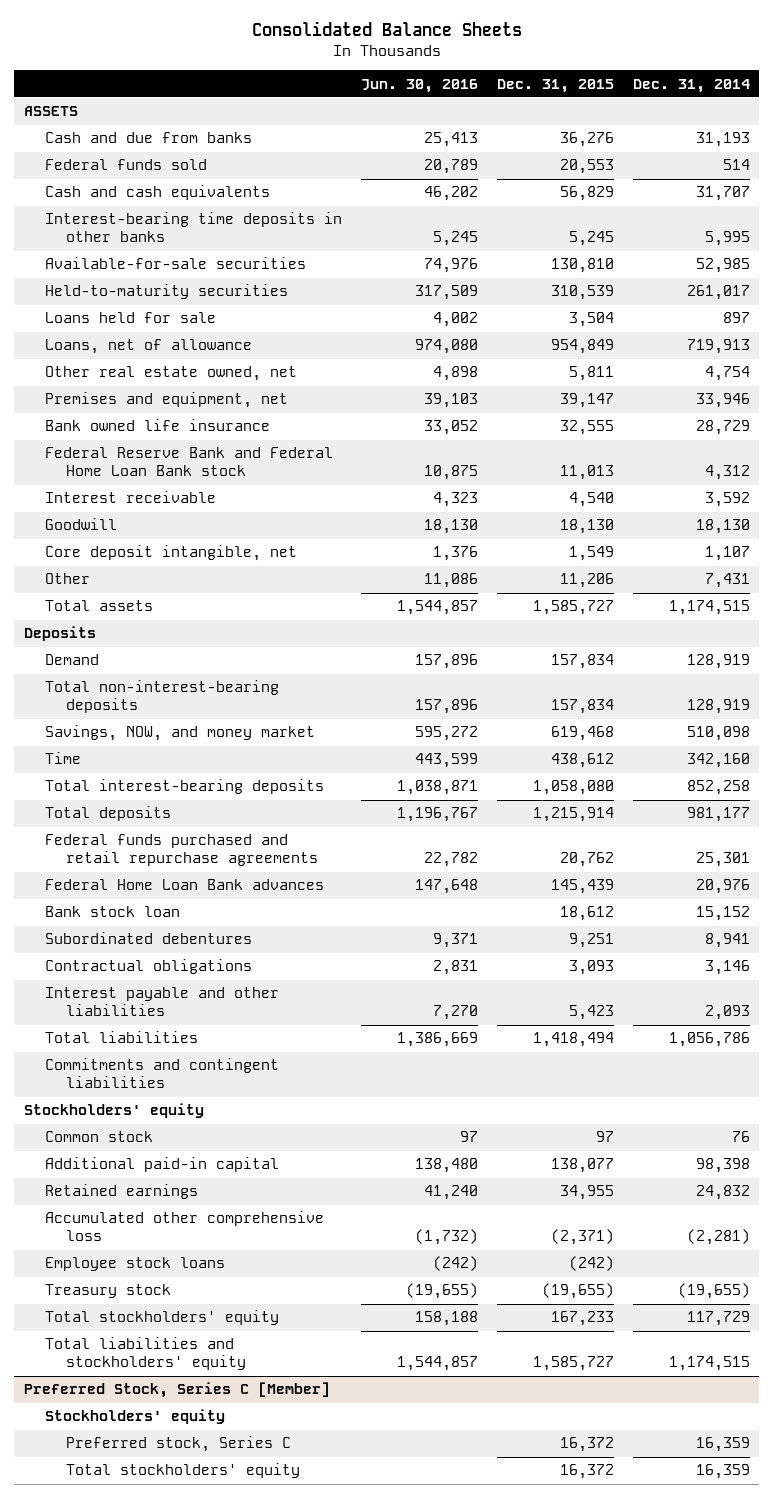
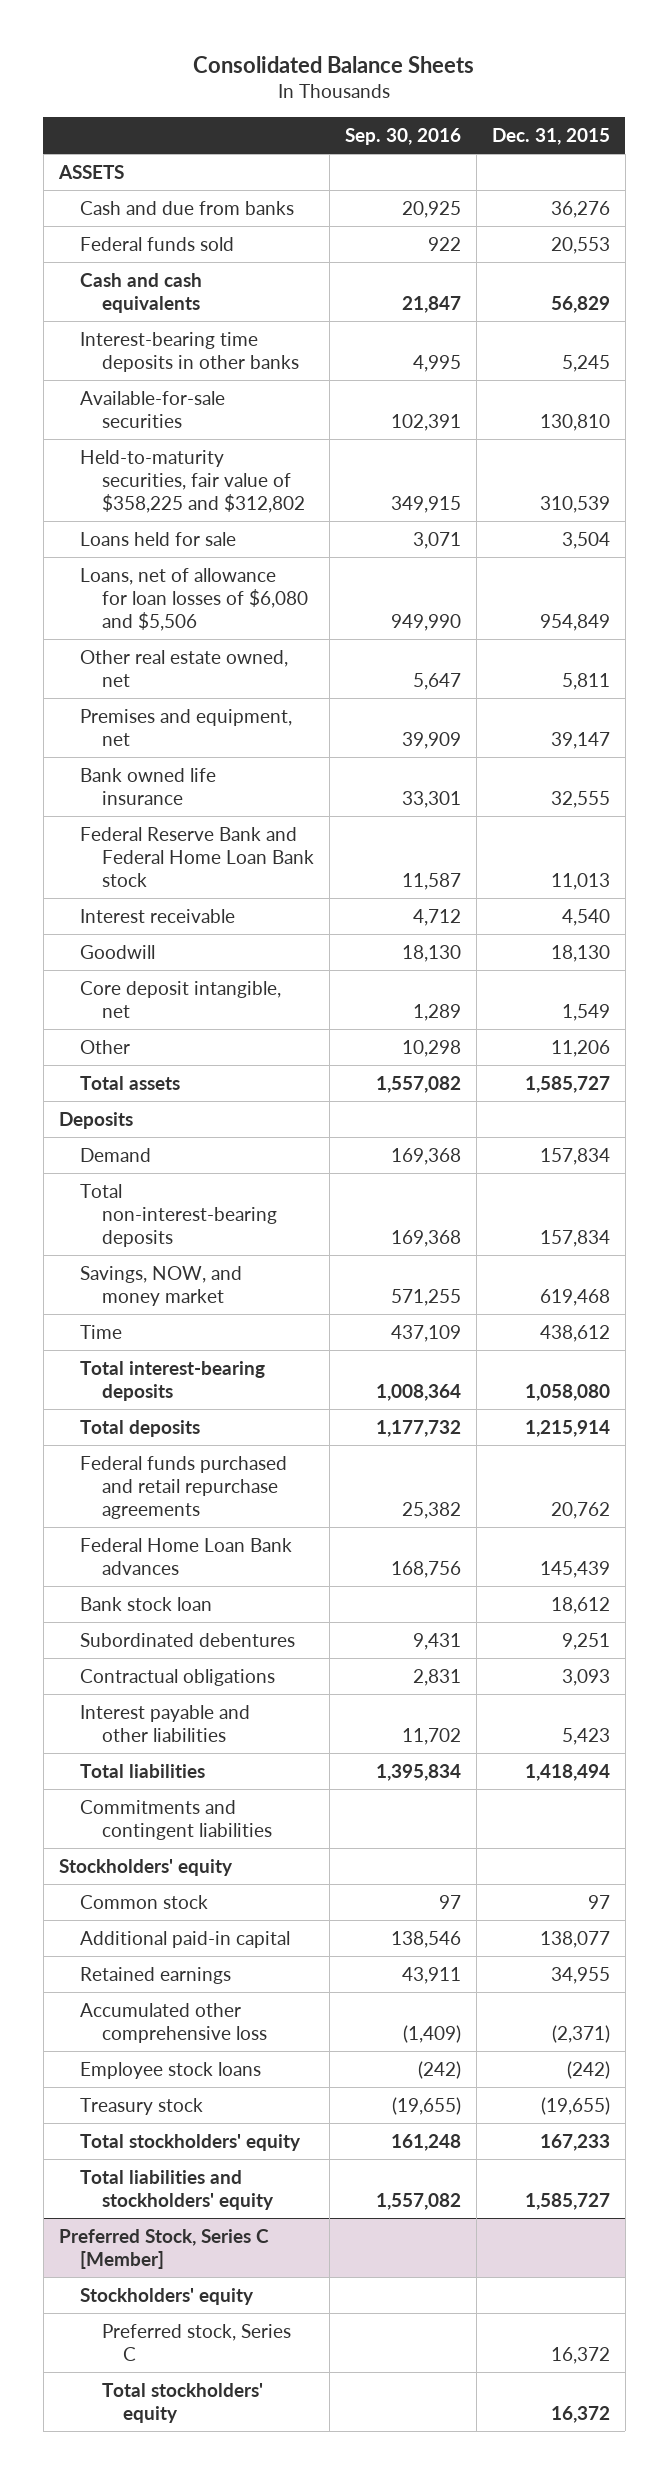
[360,78,478,93] Jun. 30, 2016 -> none
[632,78,750,93] Dec. 31, 2014 -> none
none -> [344,127,461,145] Sep. 30, 2016
[44,284,288,300] Held-to-maturity securities -> [80,449,305,513] Held-to-maturity securities, fair value of $358,225 and $312,802
[44,339,252,355] Loans, net of allowance -> [80,567,308,631] Loans, net of allowance for loan losses of $6,080 and $5,506

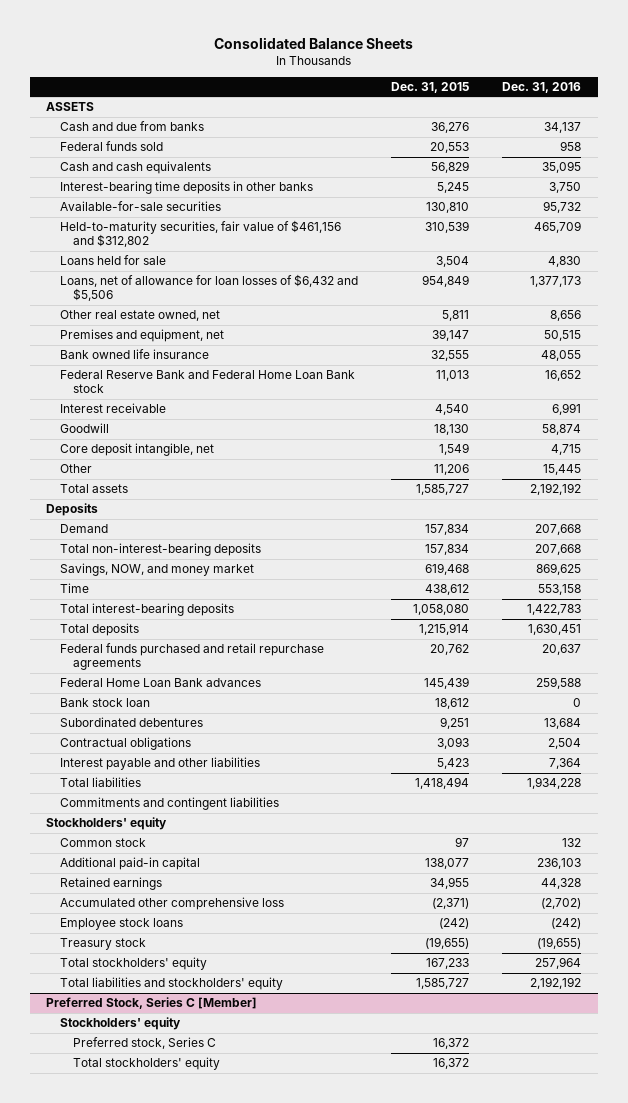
[344,127,461,145] Sep. 30, 2016 -> none
none -> [502,82,582,94] Dec. 31, 2016
[80,449,305,513] Held-to-maturity securities, fair value of $358,225 and $312,802 -> [59,220,341,248] Held-to-maturity securities, fair value of $461,156 and $312,802
[80,567,308,631] Loans, net of allowance for loan losses of $6,080 and $5,506 -> [59,274,358,302] Loans, net of allowance for loan losses of $6,432 and $5,506

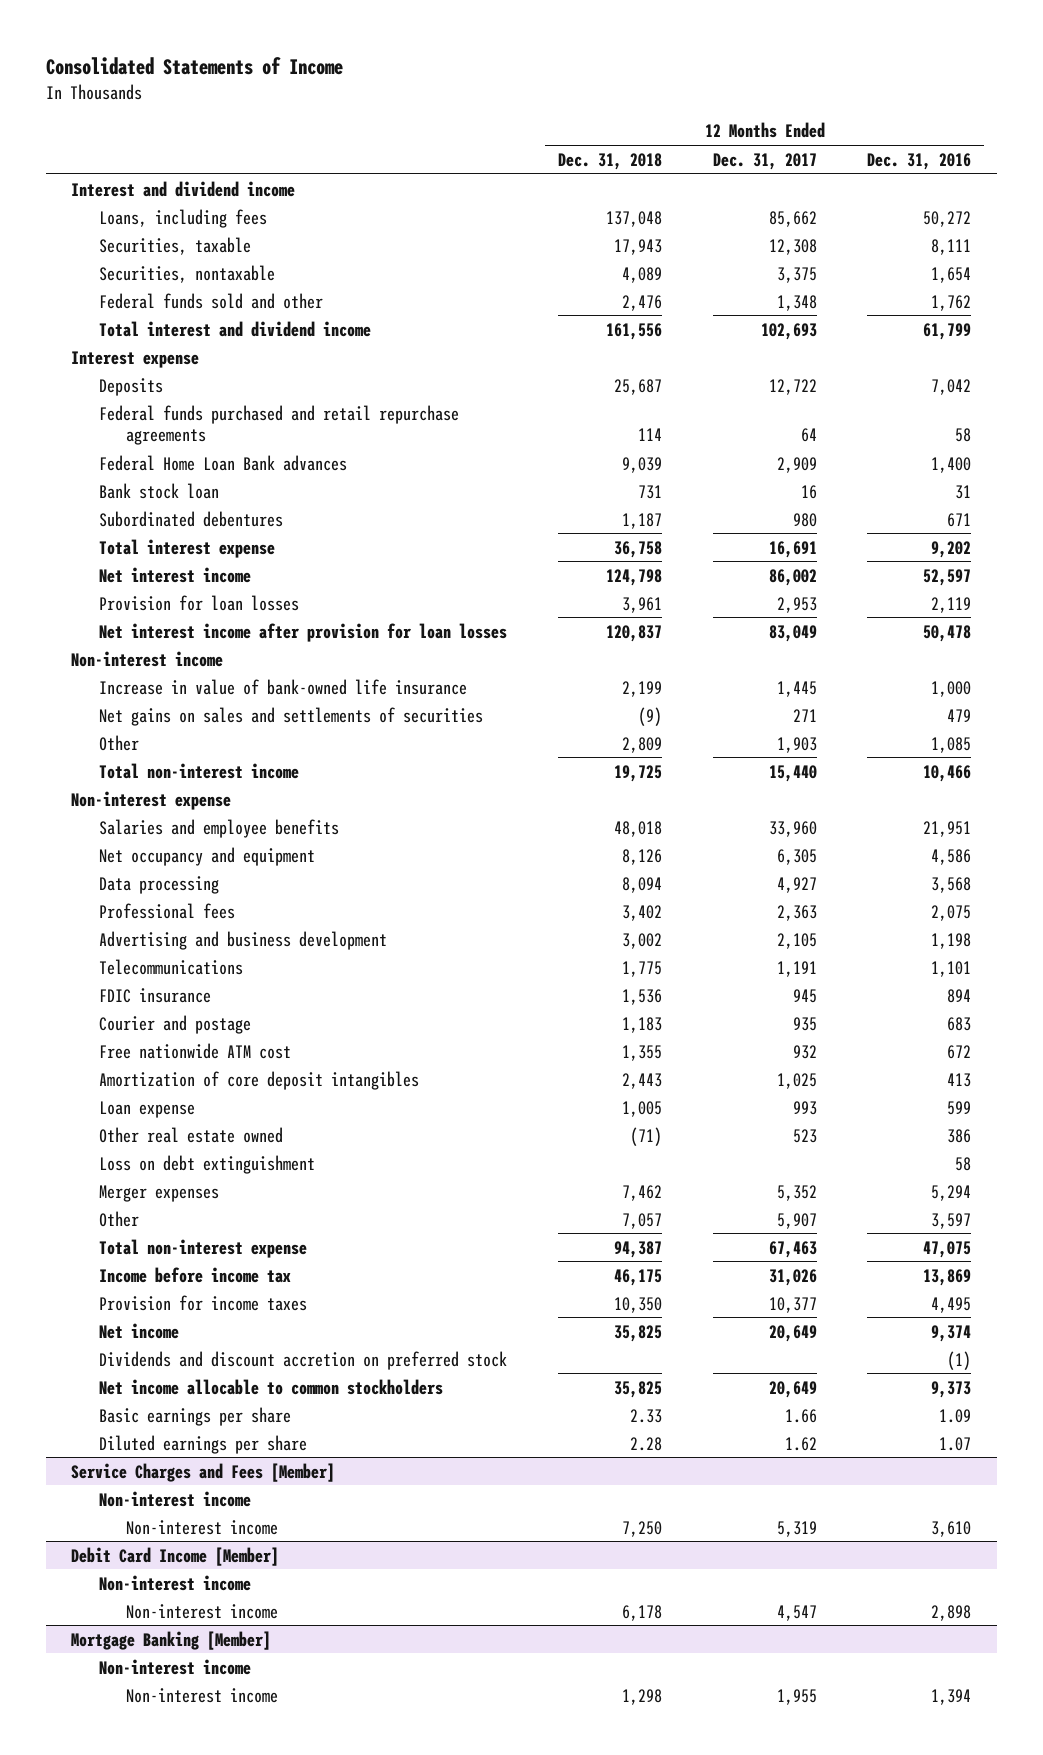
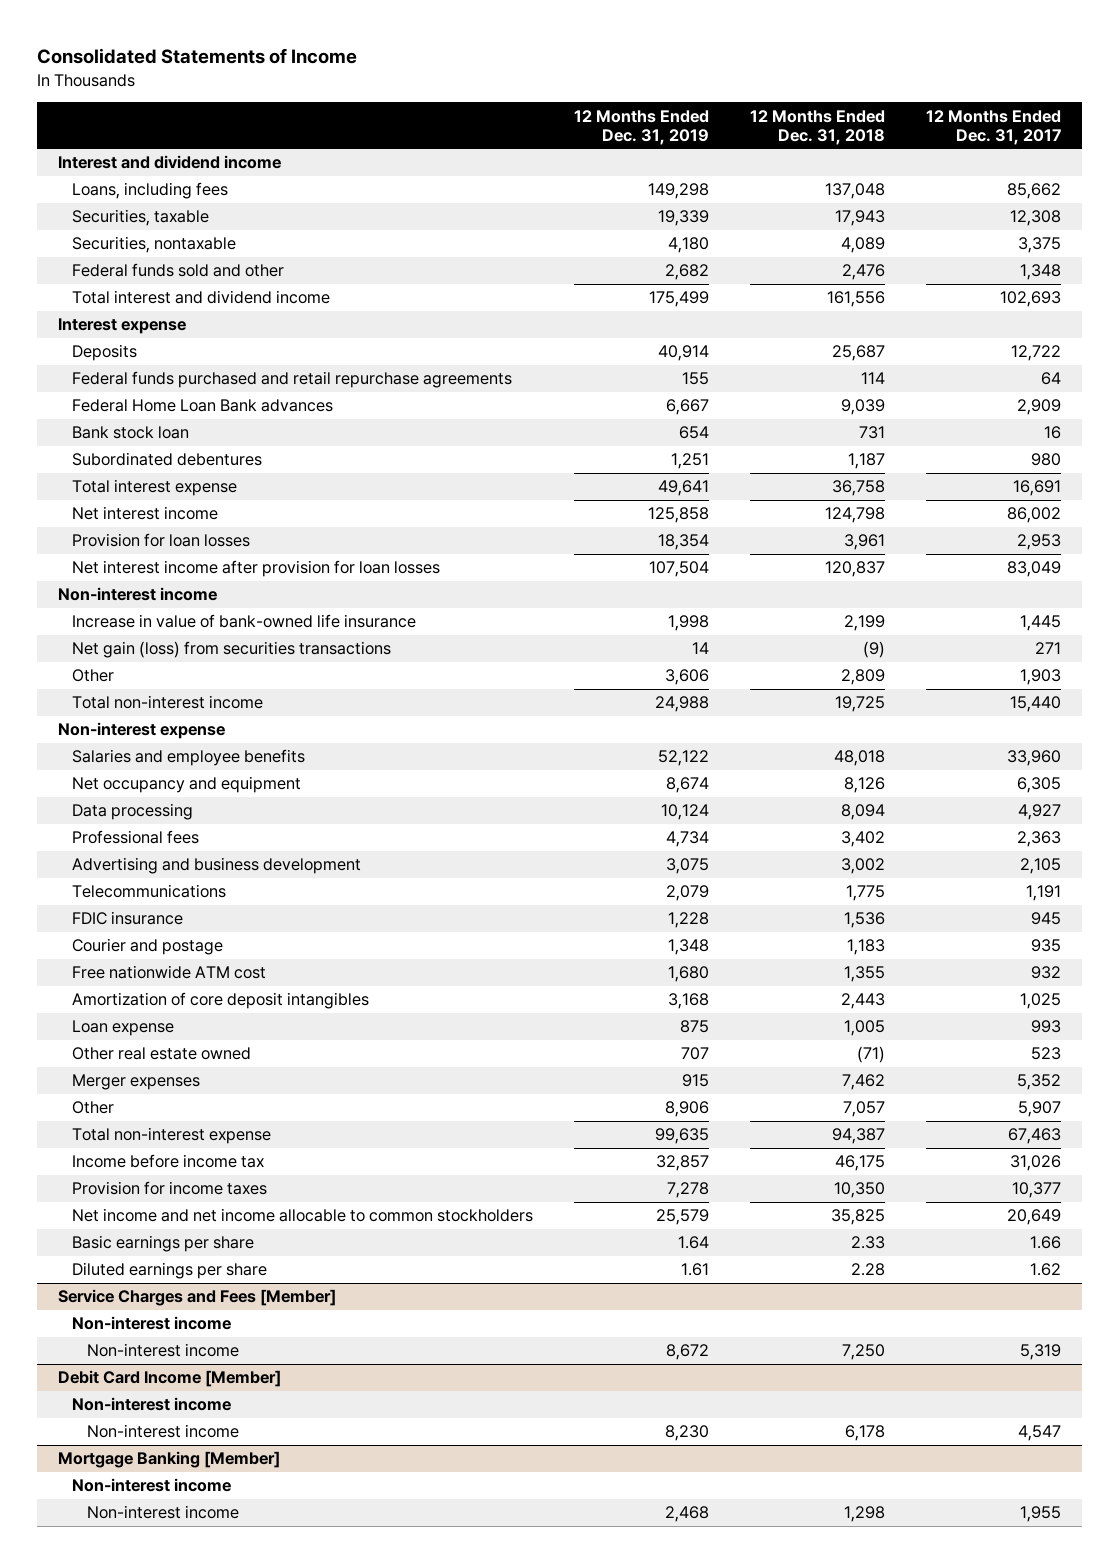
[867,152,972,170] Dec. 31, 2016 -> none
none -> [574,109,710,145] 12 Months Ended Dec. 31, 2019
[98,706,483,726] Net gains on sales and settlements of securities -> [72,641,392,659] Net gain (loss) from securities transactions
[98,1154,315,1174] Loss on debt extinguishment -> none
[98,1322,179,1339] Net income -> none
[98,1350,507,1370] Dividends and discount accretion on preferred stock -> none
[98,1378,443,1395] Net income allocable to common stockholders -> [72,1208,534,1223] Net income and net income allocable to common stockholders

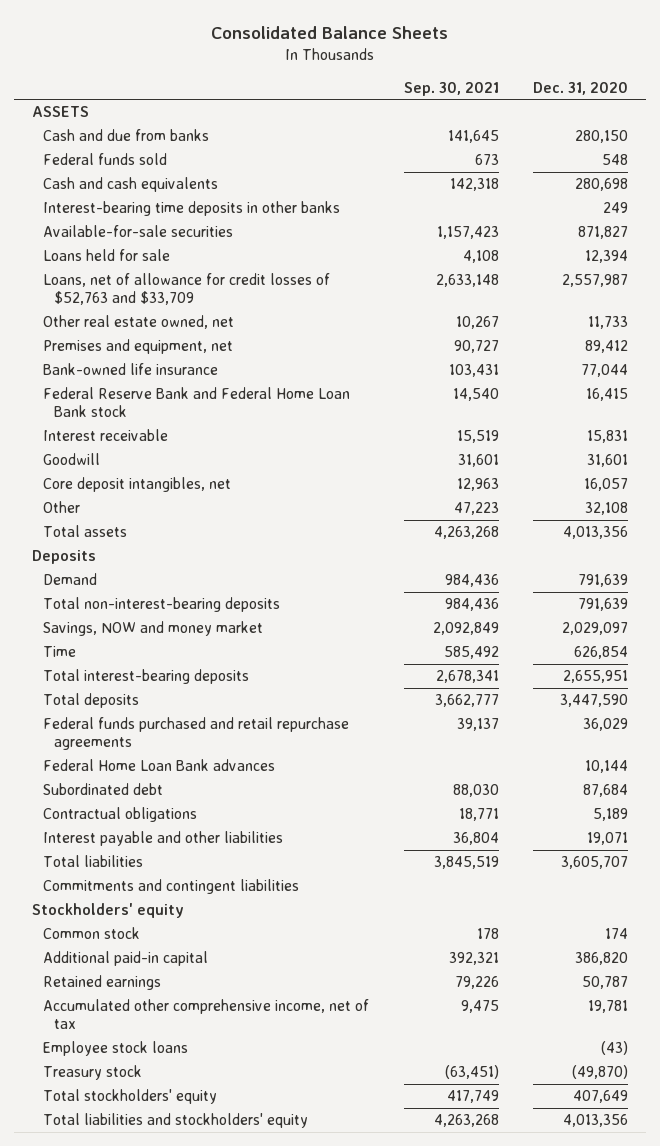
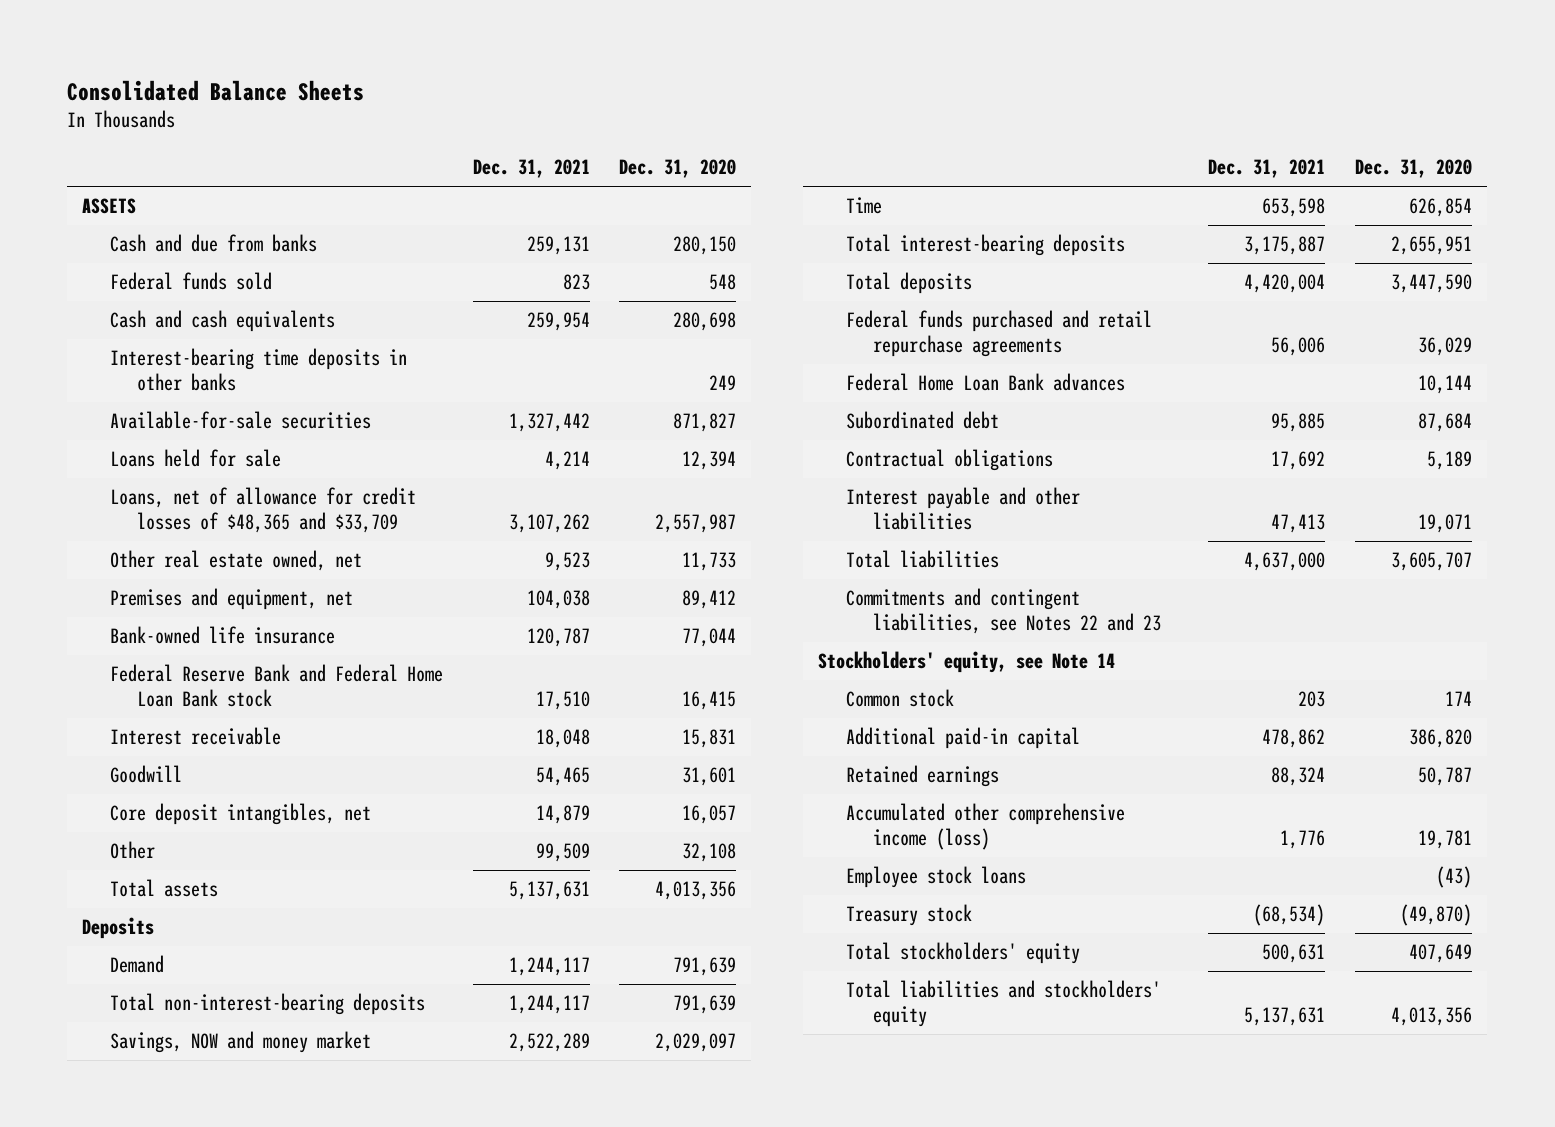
[403,81,499,96] Sep. 30, 2021 -> none
none -> [472,159,590,179] Dec. 31, 2021
[43,273,331,306] Loans, net of allowance for credit losses of $52,763 and $33,709 -> [109,487,416,534] Loans, net of allowance for credit losses of $48,365 and $33,709
[43,879,300,895] Commitments and contingent liabilities -> [845,588,1162,635] Commitments and contingent liabilities, see Notes 22 and 23
[31,903,184,919] Stockholders' equity -> [818,651,1116,674] Stockholders' equity, see Note 14
[43,999,370,1030] Accumulated other comprehensive income, net of tax -> [845,803,1125,851] Accumulated other comprehensive income (loss)

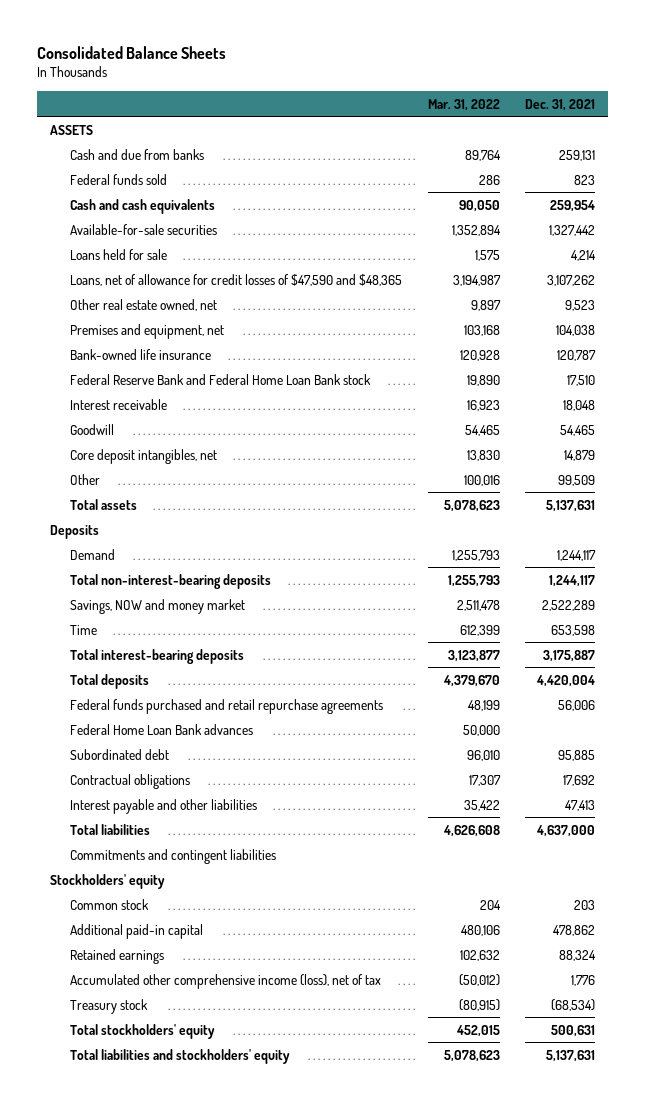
[619,159,737,179] Dec. 31, 2020 -> none
none -> [427,98,500,111] Mar. 31, 2022
[109,348,407,392] Interest-bearing time deposits in other banks -> none
[109,487,416,534] Loans, net of allowance for credit losses of $48,365 and $33,709 -> [70,273,403,286] Loans, net of allowance for credit losses of $47,590 and $48,365
[845,588,1162,635] Commitments and contingent liabilities, see Notes 22 and 23 -> [70,848,277,864] Commitments and contingent liabilities
[818,651,1116,674] Stockholders' equity, see Note 14 -> [49,873,165,889] Stockholders' equity
[845,866,1026,889] Employee stock loans -> none
[845,803,1125,851] Accumulated other comprehensive income (loss) -> [70,973,382,989] Accumulated other comprehensive income (loss), net of tax

